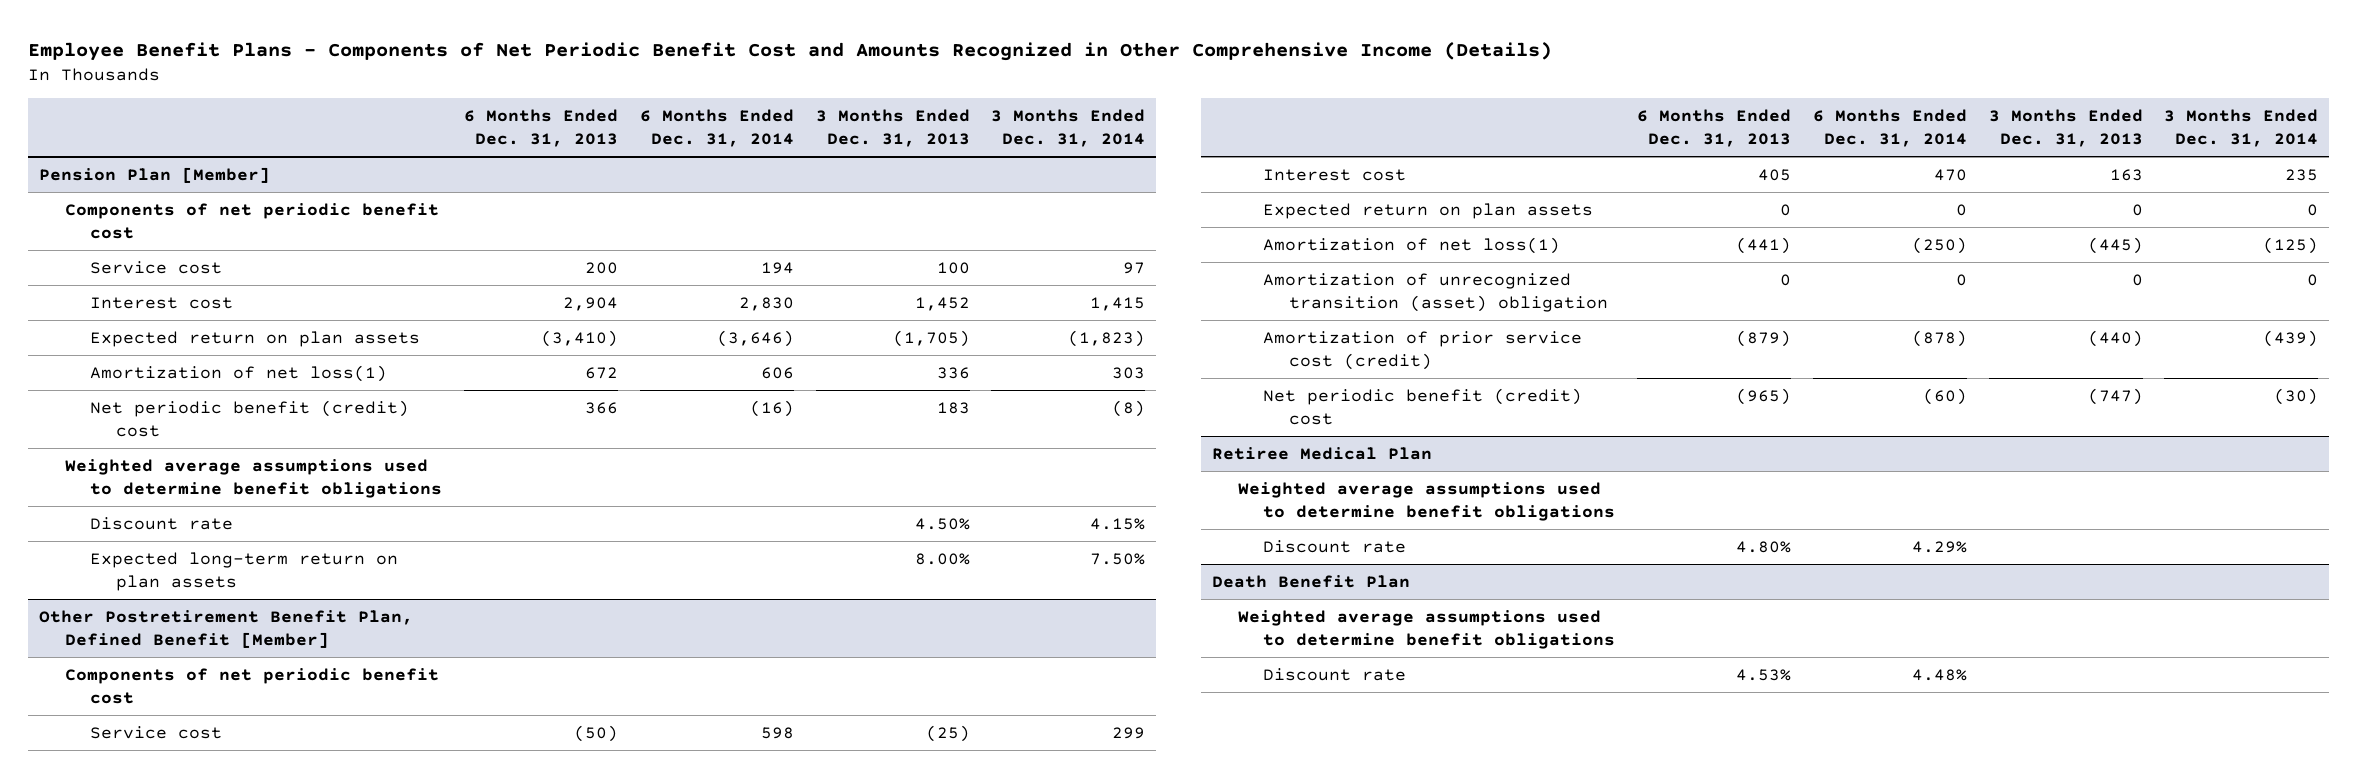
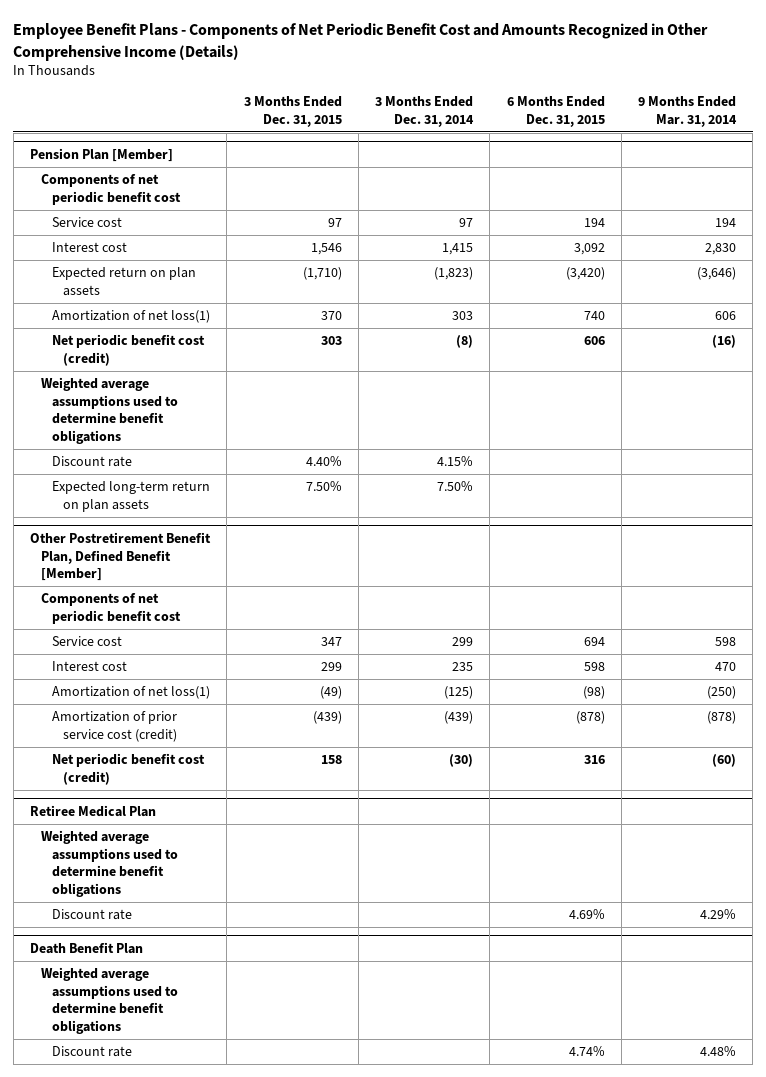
[464,109,619,148] 6 Months Ended Dec. 31, 2013 -> none
[639,109,794,148] 6 Months Ended Dec. 31, 2014 -> none
[815,109,970,148] 3 Months Ended Dec. 31, 2013 -> none
none -> [243,96,342,127] 3 Months Ended Dec. 31, 2015
none -> [506,96,605,127] 6 Months Ended Dec. 31, 2015
none -> [637,96,737,127] 9 Months Ended Mar. 31, 2014
[90,399,410,437] Net periodic benefit (credit) cost -> [52,334,206,366] Net periodic benefit cost (credit)
[1263,202,1594,219] Expected return on plan assets -> none
[1263,272,1608,312] Amortization of unrecognized transition (asset) obligation -> none
[1263,387,1583,425] Net periodic benefit (credit) cost -> [52,753,206,785] Net periodic benefit cost (credit)

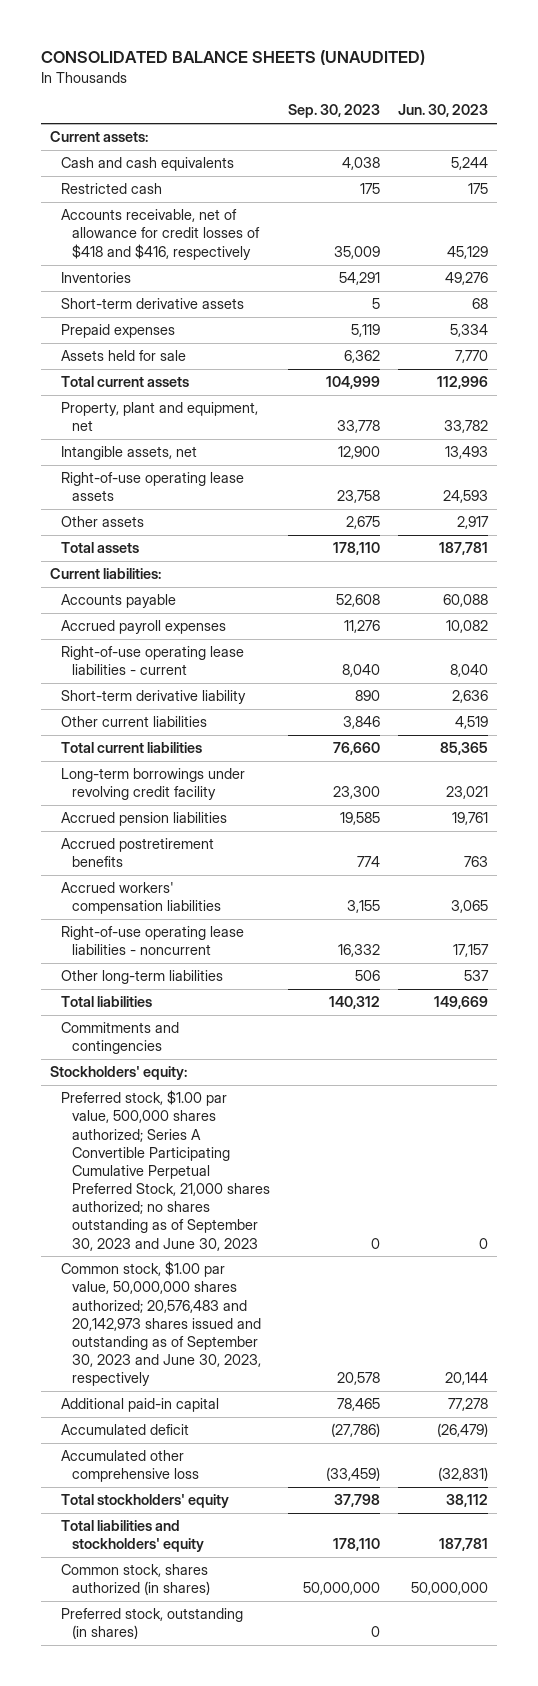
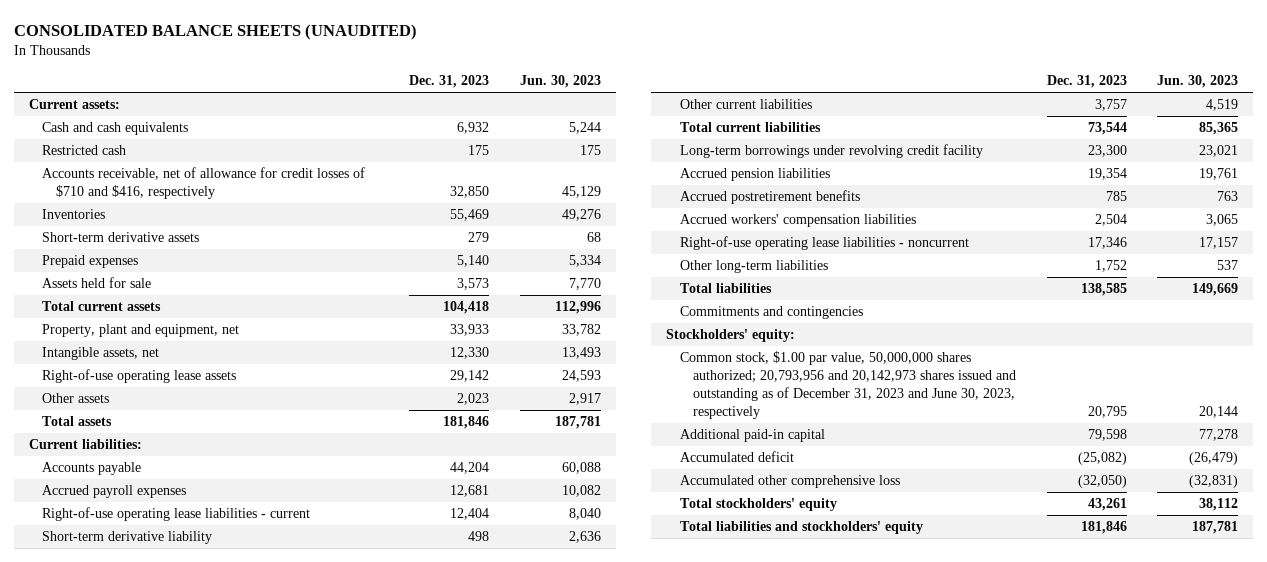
[287,104,380,119] Sep. 30, 2023 -> none
none -> [409,75,490,89] Dec. 31, 2023
[60,209,260,260] Accounts receivable, net of allowance for credit losses of $418 and $416, respectively -> [42,167,366,200] Accounts receivable, net of allowance for credit losses of $710 and $416, respectively
[60,1090,270,1251] Preferred stock, $1.00 par value, 500,000 shares authorized; Series A Convertible Participating Cumulative Perpetual Preferred Stock, 21,000 shares authorized; no shares outstanding as of September 30, 2023 and June 30, 2023 -> none
[60,1261,261,1387] Common stock, $1.00 par value, 50,000,000 shares authorized; 20,576,483 and 20,142,973 shares issued and outstanding as of September 30, 2023 and June 30, 2023, respectively -> [679,351,1017,420] Common stock, $1.00 par value, 50,000,000 shares authorized; 20,793,956 and 20,142,973 shares issued and outstanding as of December 31, 2023 and June 30, 2023, respectively
[60,1564,210,1596] Common stock, shares authorized (in shares) -> none
[60,1608,243,1640] Preferred stock, outstanding (in shares) -> none

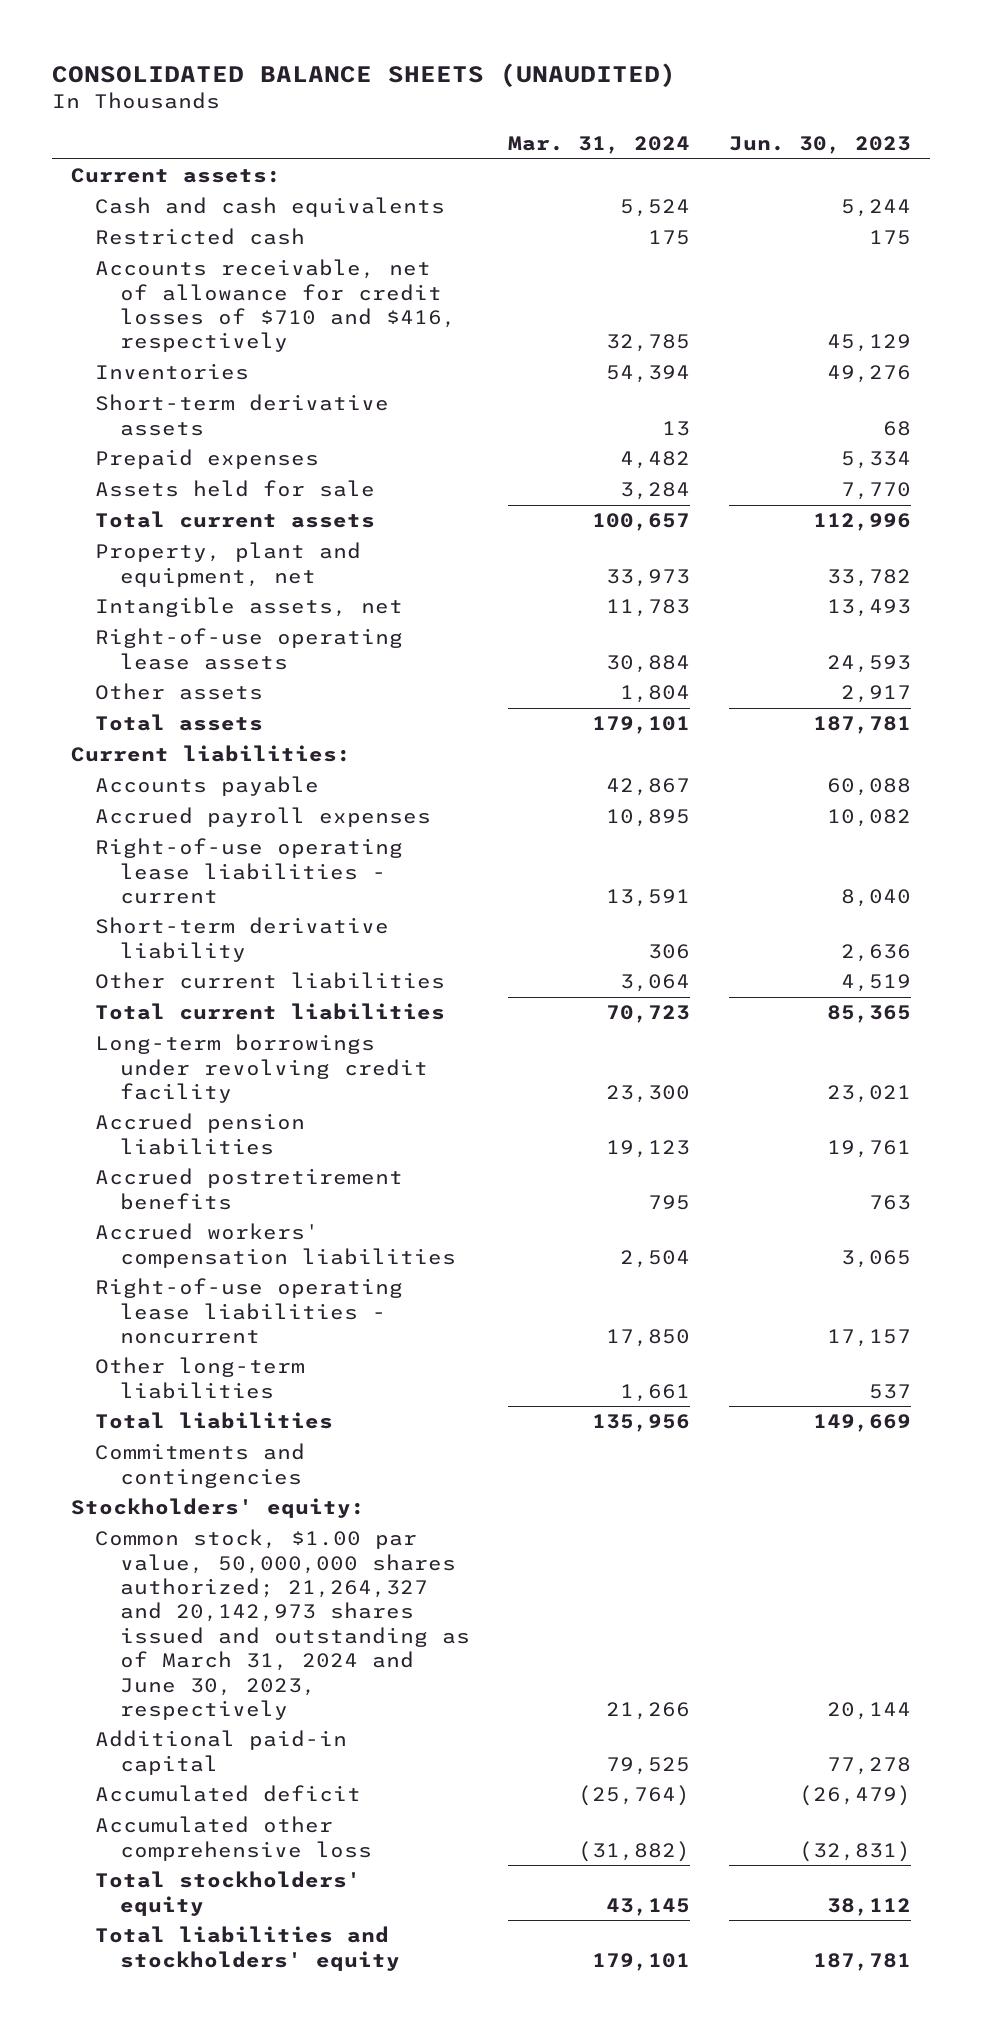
[409,75,490,89] Dec. 31, 2023 -> none
none -> [508,136,691,155] Mar. 31, 2024
[679,351,1017,420] Common stock, $1.00 par value, 50,000,000 shares authorized; 20,793,956 and 20,142,973 shares issued and outstanding as of December 31, 2023 and June 30, 2023, respectively -> [95,1529,470,1720] Common stock, $1.00 par value, 50,000,000 shares authorized; 21,264,327 and 20,142,973 shares issued and outstanding as of March 31, 2024 and June 30, 2023, respectively

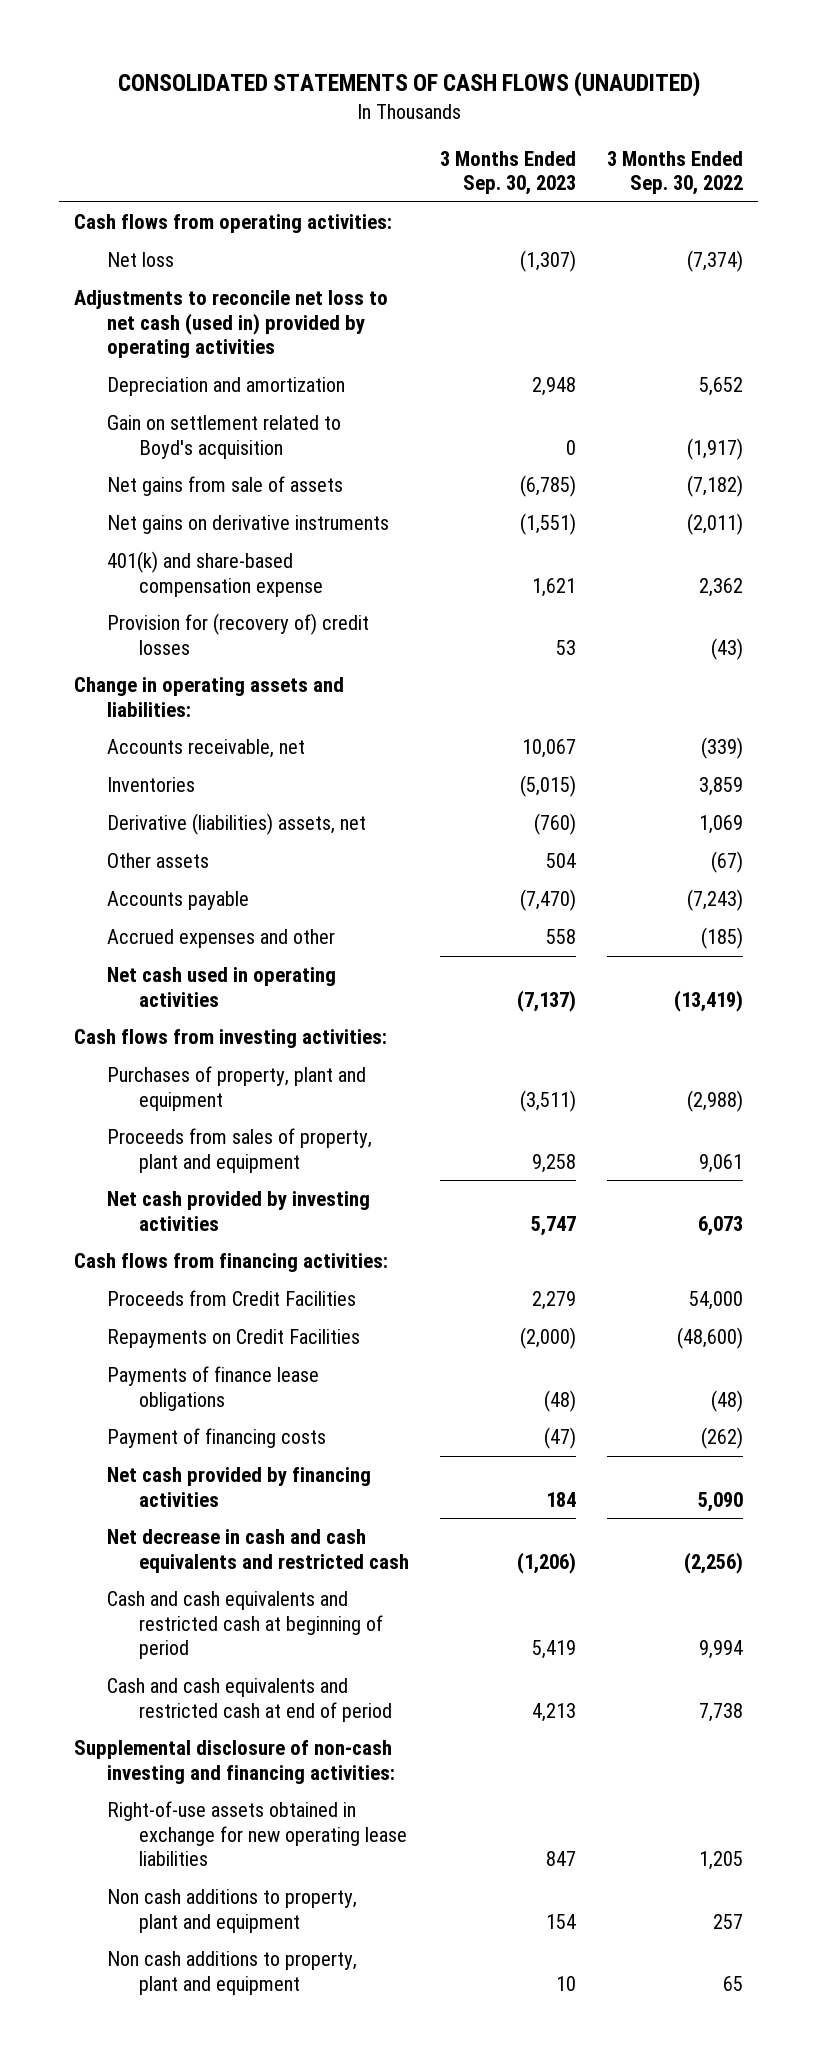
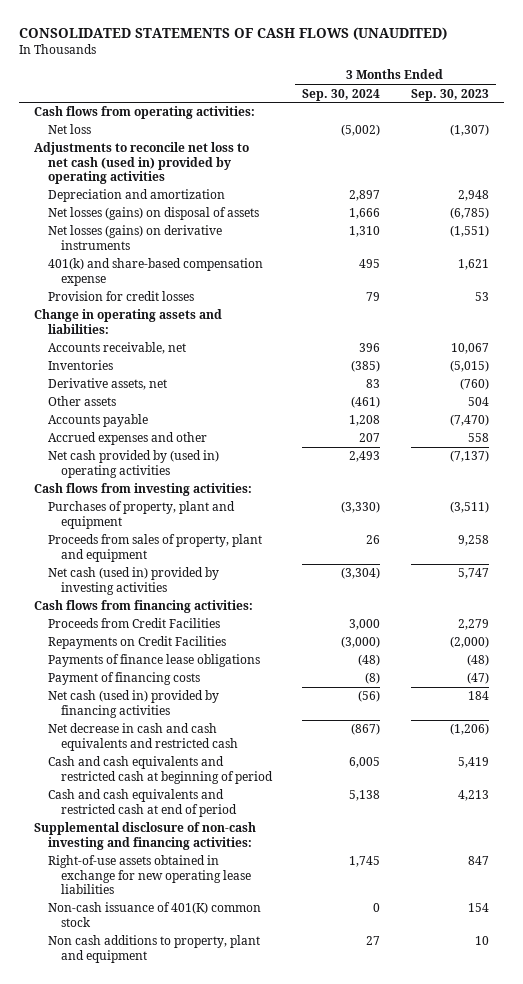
[606,150,743,196] 3 Months Ended Sep. 30, 2022 -> none
none -> [302,88,381,101] Sep. 30, 2024
[106,415,341,459] Gain on settlement related to Boyd's acquisition -> none
[106,476,343,497] Net gains from sale of assets -> [47,207,259,221] Net losses (gains) on disposal of assets
[106,515,389,535] Net gains on derivative instruments -> [47,225,222,250] Net losses (gains) on derivative instruments
[106,613,369,655] Provision for (recovery of) credit losses -> [47,291,194,302] Provision for credit losses
[106,813,366,836] Derivative (liabilities) assets, net -> [47,378,167,391] Derivative assets, net
[106,967,336,1007] Net cash used in operating activities -> [47,450,219,478] Net cash provided by (used in) operating activities
[106,1191,370,1231] Net cash provided by investing activities -> [47,567,219,595] Net cash (used in) provided by investing activities
[106,1467,371,1507] Net cash provided by financing activities -> [47,690,219,718] Net cash (used in) provided by financing activities
[106,1889,357,1933] Non cash additions to property, plant and equipment -> [47,902,261,927] Non-cash issuance of 401(K) common stock

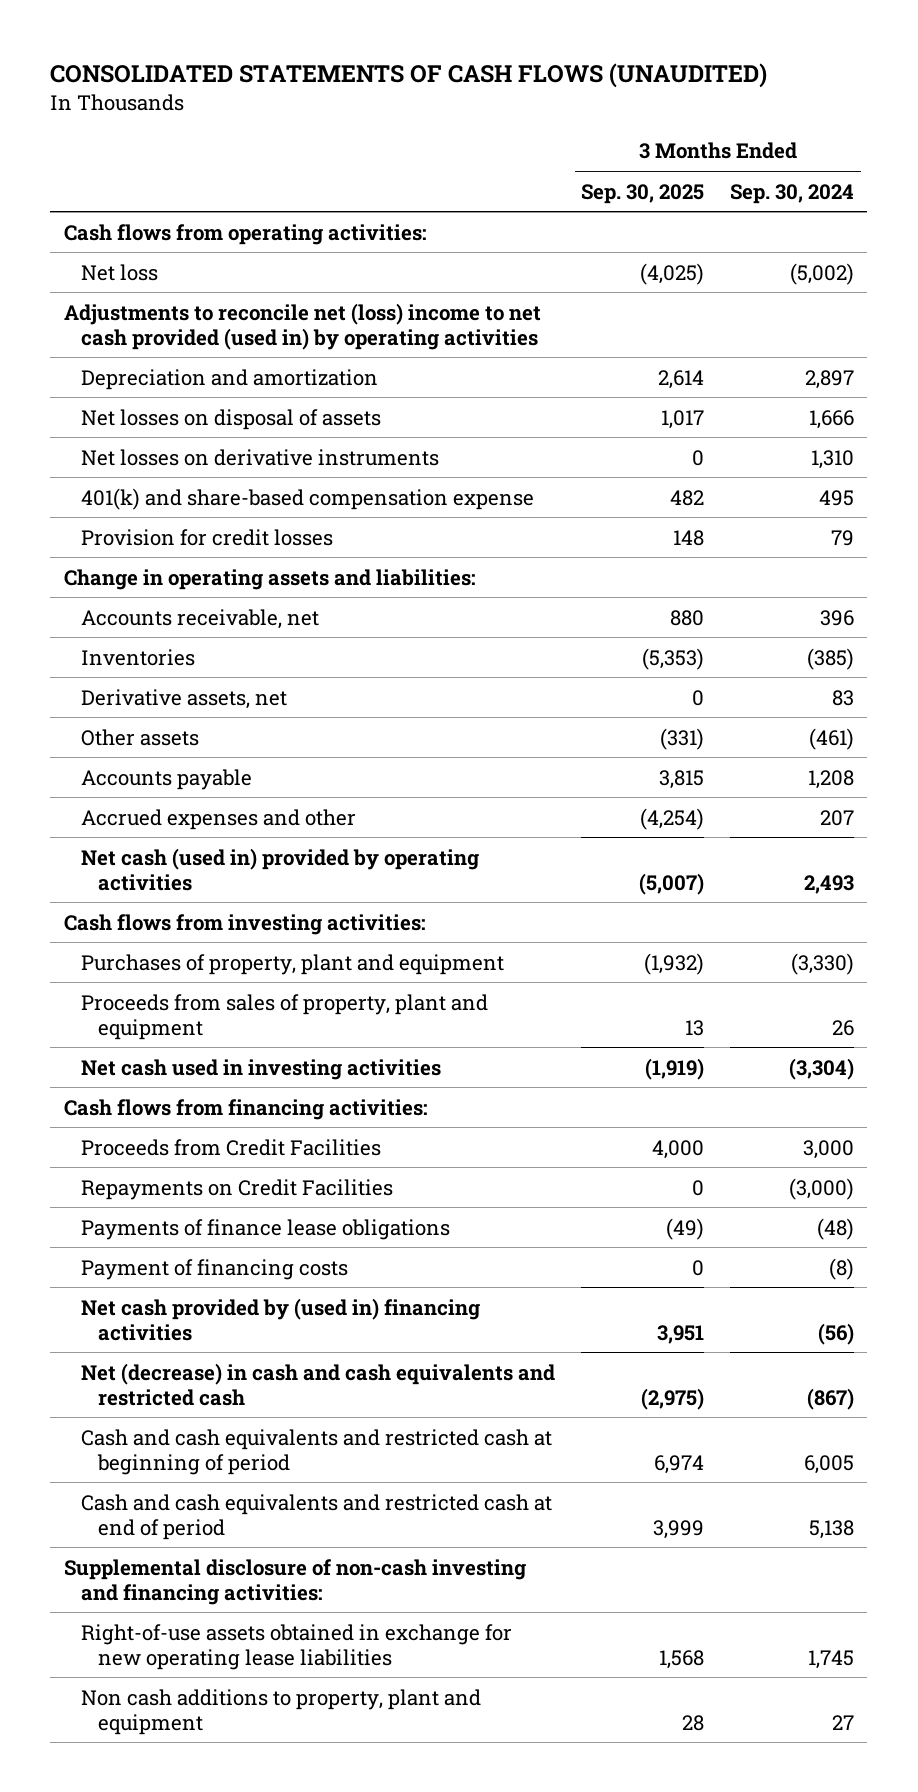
[410,88,489,101] Sep. 30, 2023 -> none
none -> [581,183,705,204] Sep. 30, 2025
[34,142,250,185] Adjustments to reconcile net loss to net cash (used in) provided by operating activities -> [63,302,541,350] Adjustments to reconcile net (loss) income to net cash provided (used in) by operating activities
[47,207,259,221] Net losses (gains) on disposal of assets -> [80,408,381,430] Net losses on disposal of assets
[47,225,222,250] Net losses (gains) on derivative instruments -> [80,448,439,466] Net losses on derivative instruments
[47,450,219,478] Net cash provided by (used in) operating activities -> [80,847,479,891] Net cash (used in) provided by operating activities
[47,567,219,595] Net cash (used in) provided by investing activities -> [80,1058,441,1080] Net cash used in investing activities
[47,690,219,718] Net cash (used in) provided by financing activities -> [80,1297,480,1341] Net cash provided by (used in) financing activities
[47,723,239,751] Net decrease in cash and cash equivalents and restricted cash -> [80,1362,555,1406] Net (decrease) in cash and cash equivalents and restricted cash
[47,902,261,927] Non-cash issuance of 401(K) common stock -> none

